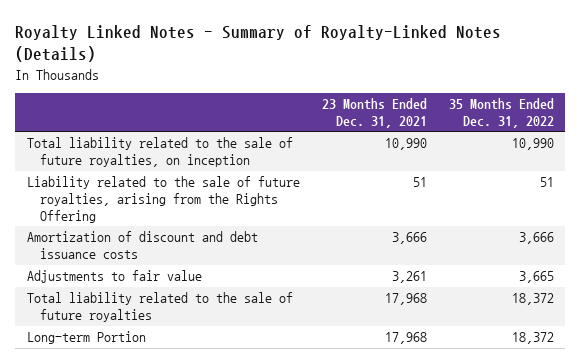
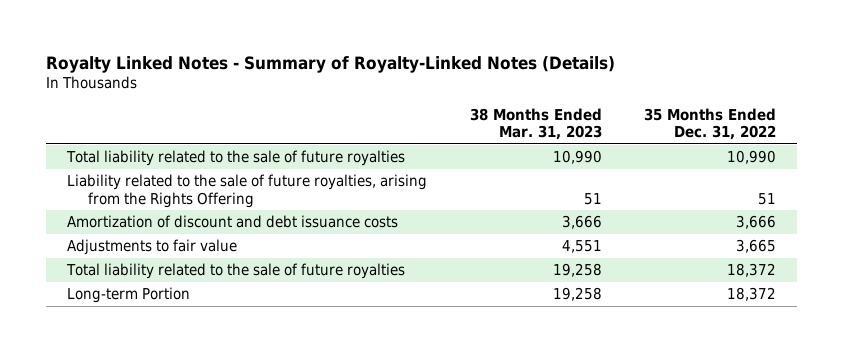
[321,98,427,128] 23 Months Ended Dec. 31, 2021 -> none
none -> [469,107,602,141] 38 Months Ended Mar. 31, 2023
[26,137,293,168] Total liability related to the sale of future royalties, on inception -> [66,150,406,167] Total liability related to the sale of future royalties

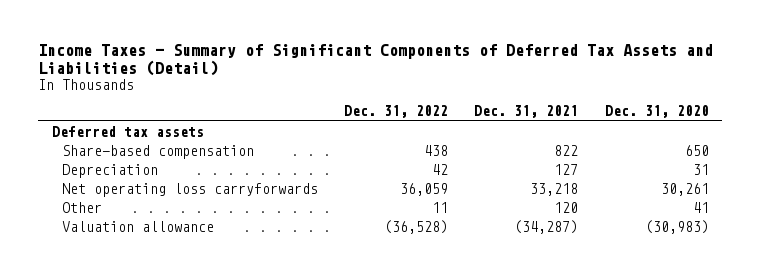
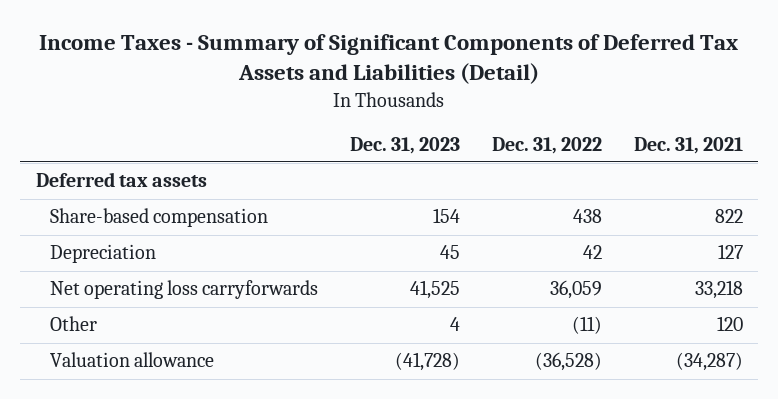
[604,105,709,119] Dec. 31, 2020 -> none
none -> [349,136,460,154] Dec. 31, 2023
[431,201,448,213] 11 -> [571,316,602,335] (11)

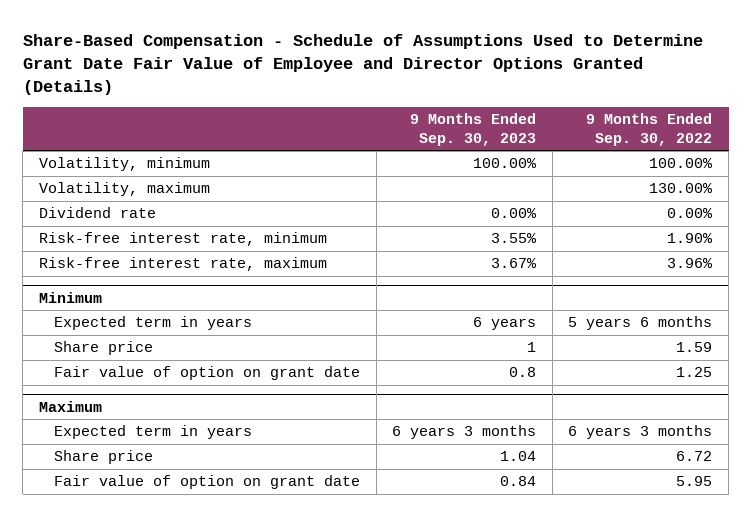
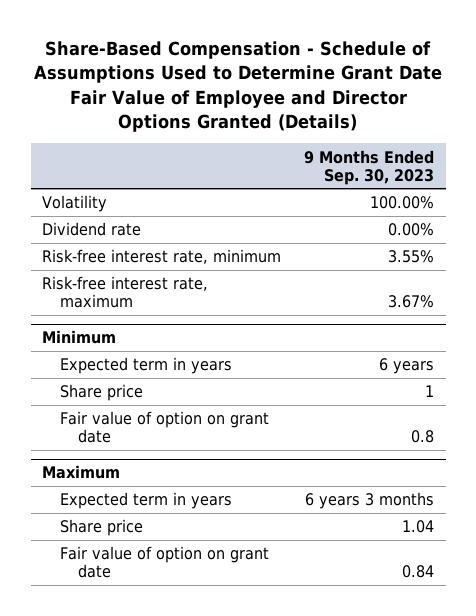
[586,112,713,146] 9 Months Ended Sep. 30, 2022 -> none
[39,182,211,197] Volatility, maximum -> none
[39,157,211,172] Volatility, minimum -> [42,195,108,213] Volatility

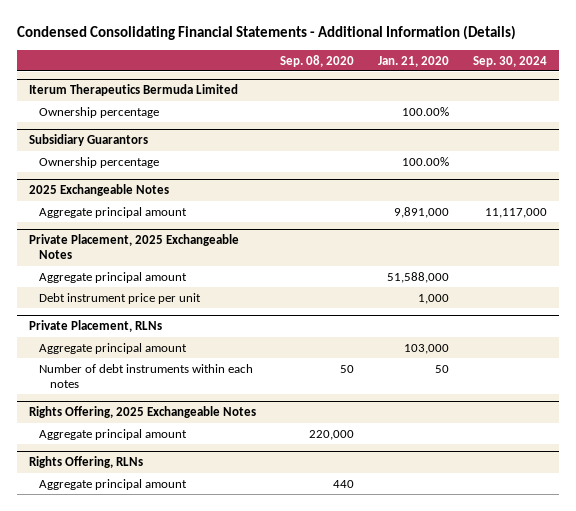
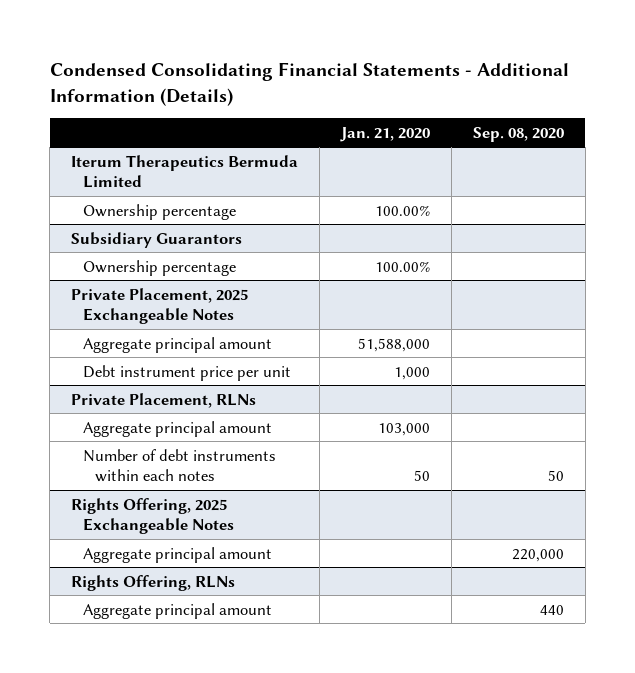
[473,55,548,67] Sep. 30, 2024 -> none
[28,184,169,197] 2025 Exchangeable Notes -> none
[39,206,188,218] Aggregate principal amount -> none

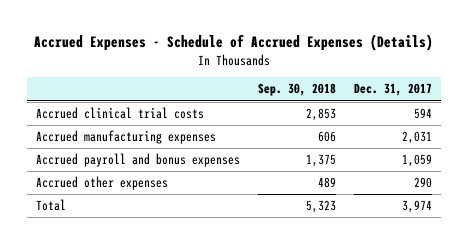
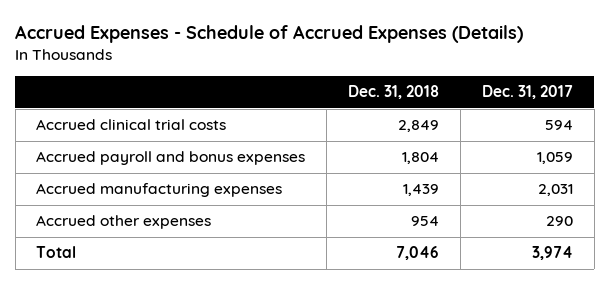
[258,83,337,97] Sep. 30, 2018 -> none
none -> [348,85,440,100] Dec. 31, 2018
[36,130,217,145] Accrued manufacturing expenses -> [36,183,283,198] Accrued manufacturing expenses

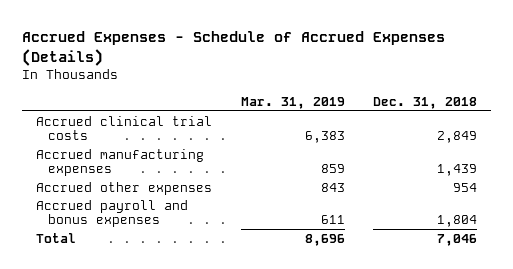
[482,85,574,100] Dec. 31, 2017 -> none
none -> [240,96,345,109] Mar. 31, 2019
[36,151,306,166] Accrued payroll and bonus expenses -> [36,199,189,228] Accrued payroll and bonus expenses

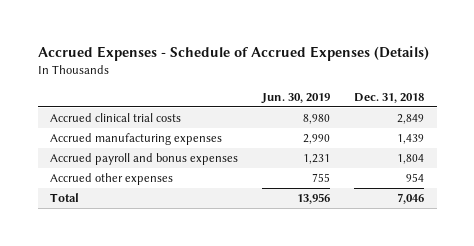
[240,96,345,109] Mar. 31, 2019 -> none
none -> [261,92,331,104] Jun. 30, 2019
[36,181,213,195] Accrued other expenses -> [49,173,173,186] Accrued other expenses

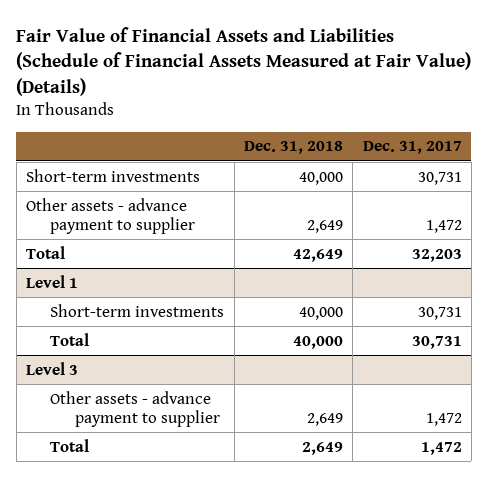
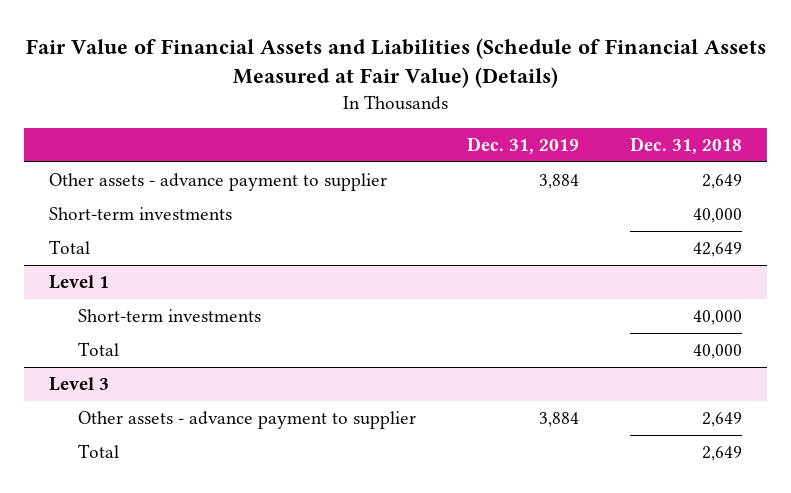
[362,141,462,155] Dec. 31, 2017 -> none
none -> [467,137,580,155] Dec. 31, 2019
[25,168,200,182] Short-term investments -> [49,207,233,221] Short-term investments

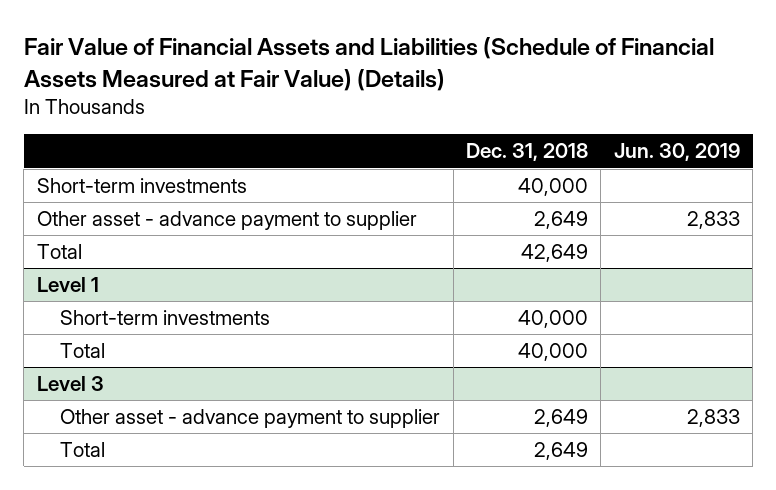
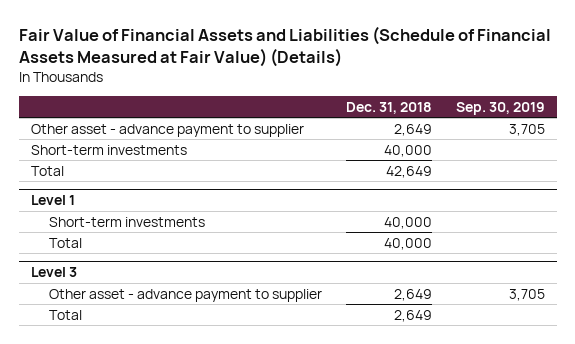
[613,143,740,162] Jun. 30, 2019 -> none
none -> [455,101,545,115] Sep. 30, 2019
[36,178,247,194] Short-term investments -> [30,144,187,155] Short-term investments

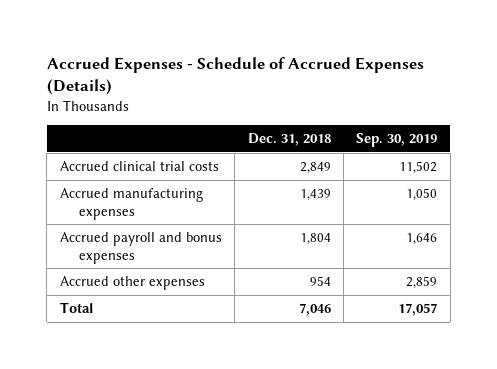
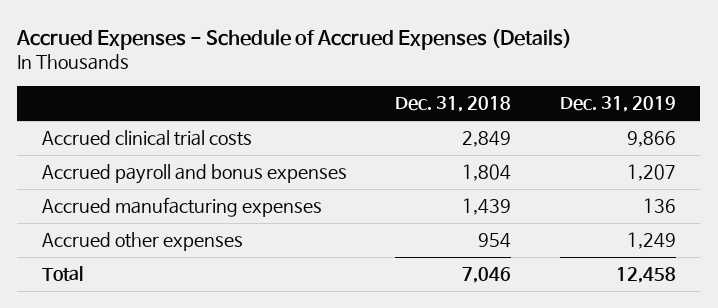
[356,133,438,148] Sep. 30, 2019 -> none
none -> [560,96,677,113] Dec. 31, 2019
[59,188,203,220] Accrued manufacturing expenses -> [41,197,322,218] Accrued manufacturing expenses

